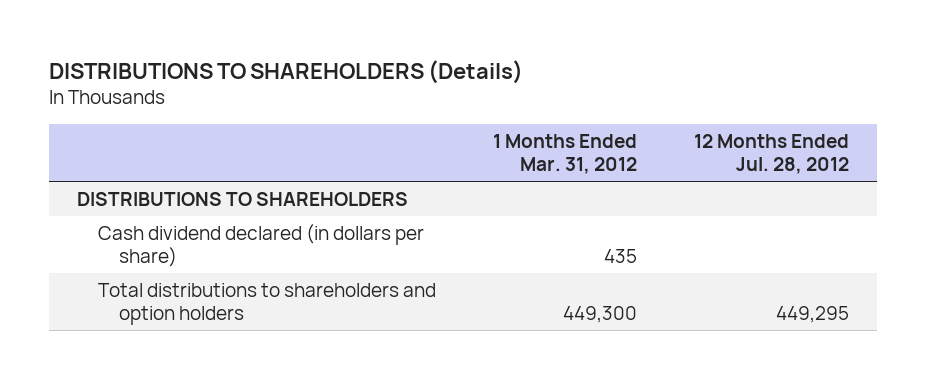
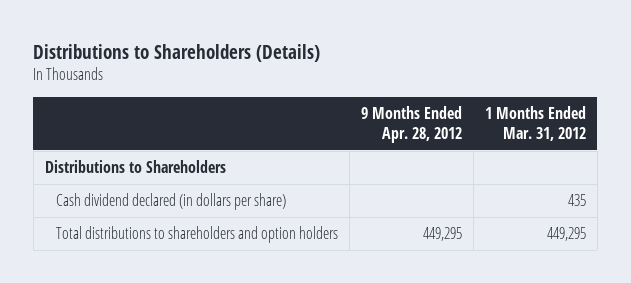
[49,59,524,84] DISTRIBUTIONS TO SHAREHOLDERS (Details) -> [33,43,321,62] Distributions to Shareholders (Details)
[693,133,849,174] 12 Months Ended Jul. 28, 2012 -> none
none -> [361,105,463,144] 9 Months Ended Apr. 28, 2012
[77,192,409,207] DISTRIBUTIONS TO SHAREHOLDERS -> [44,160,226,174] Distributions to Shareholders
[562,306,637,324] 449,300 -> [546,227,586,242] 449,295

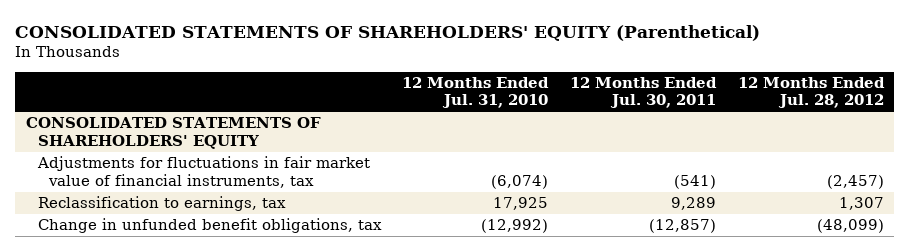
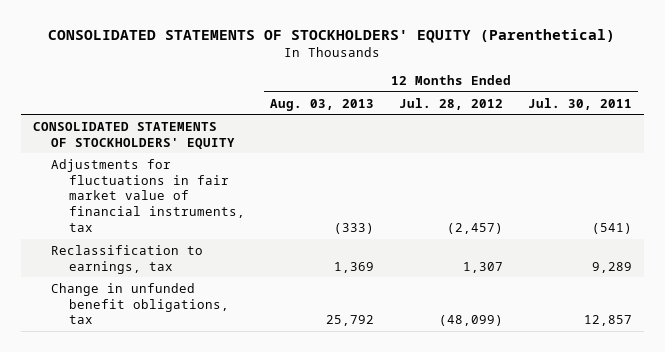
[15,24,761,41] CONSOLIDATED STATEMENTS OF SHAREHOLDERS' EQUITY (Parenthetical) -> [48,29,616,44] CONSOLIDATED STATEMENTS OF STOCKHOLDERS' EQUITY (Parenthetical)
[402,77,550,109] 12 Months Ended Jul. 31, 2010 -> none
none -> [269,98,374,111] Aug. 03, 2013
[25,117,321,149] CONSOLIDATED STATEMENTS OF SHAREHOLDERS' EQUITY -> [33,121,236,149] CONSOLIDATED STATEMENTS OF STOCKHOLDERS' EQUITY
[648,219,716,234] (12,857) -> [583,315,632,327] 12,857

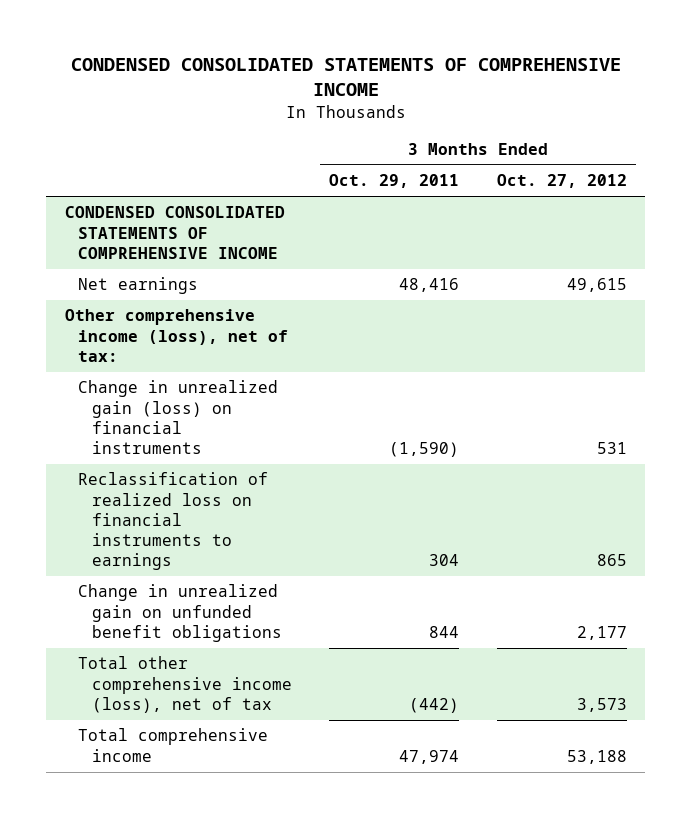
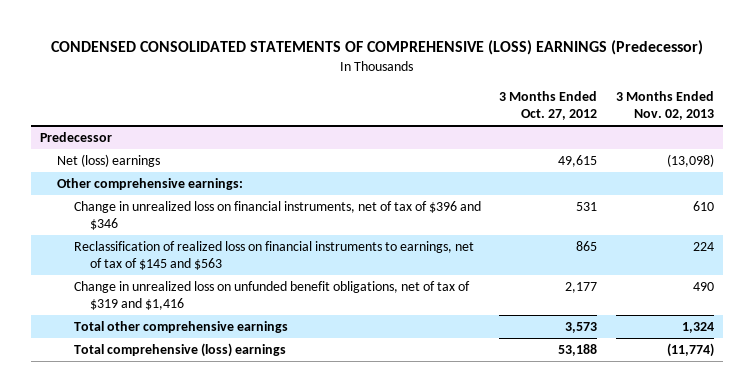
[70,57,621,96] CONDENSED CONSOLIDATED STATEMENTS OF COMPREHENSIVE INCOME -> [51,40,704,56] CONDENSED CONSOLIDATED STATEMENTS OF COMPREHENSIVE (LOSS) EARNINGS (Predecessor)
[329,174,460,189] Oct. 29, 2011 -> none
none -> [615,91,714,121] 3 Months Ended Nov. 02, 2013
[64,206,285,259] CONDENSED CONSOLIDATED STATEMENTS OF COMPREHENSIVE INCOME -> none
none -> [40,131,113,142] Predecessor
[78,277,199,295] Net earnings -> [56,153,160,167] Net (loss) earnings
[64,309,289,362] Other comprehensive income (loss), net of tax: -> [56,177,243,190] Other comprehensive earnings:
[78,380,279,455] Change in unrealized gain (loss) on financial instruments -> [73,200,481,231] Change in unrealized loss on financial instruments, net of tax of $396 and $346
[78,472,269,571] Reclassification of realized loss on financial instruments to earnings -> [73,240,474,271] Reclassification of realized loss on financial instruments to earnings, net of tax of $145 and $563
[78,584,282,642] Change in unrealized gain on unfunded benefit obligations -> [73,280,470,311] Change in unrealized loss on unfunded benefit obligations, net of tax of $319 and $1,416
[78,656,292,713] Total other comprehensive income (loss), net of tax -> [73,320,288,333] Total other comprehensive earnings
[78,728,269,762] Total comprehensive income -> [73,342,286,357] Total comprehensive (loss) earnings

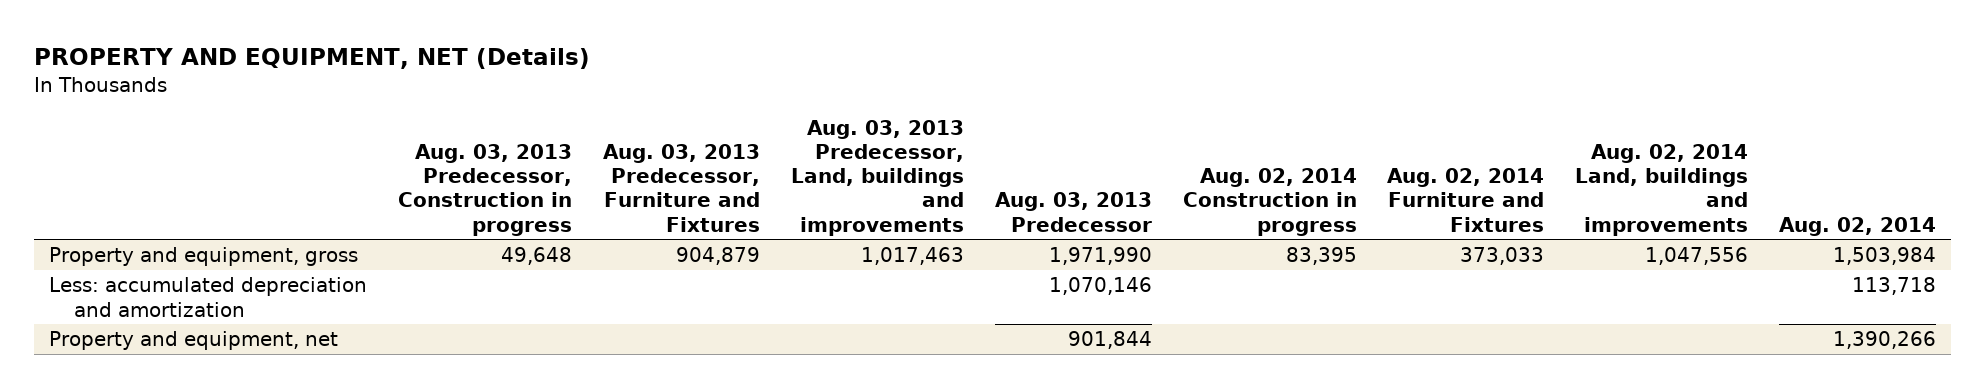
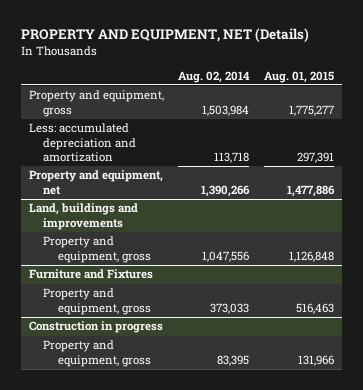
[398,143,573,236] Aug. 03, 2013 Predecessor, Construction in progress -> none
[603,143,761,232] Aug. 03, 2013 Predecessor, Furniture and Fixtures -> none
[790,119,964,236] Aug. 03, 2013 Predecessor, Land, buildings and improvements -> none
[994,192,1152,232] Aug. 03, 2013 Predecessor -> none
[1182,168,1357,236] Aug. 02, 2014 Construction in progress -> none
[1387,168,1545,232] Aug. 02, 2014 Furniture and Fixtures -> none
[1575,143,1749,236] Aug. 02, 2014 Land, buildings and improvements -> none
none -> [264,70,335,83] Aug. 01, 2015
none -> [28,203,138,230] Land, buildings and improvements
none -> [43,236,151,263] Property and equipment, gross
none -> [28,269,153,280] Furniture and Fixtures
none -> [43,288,151,315] Property and equipment, gross
none -> [28,321,163,334] Construction in progress
none -> [43,340,151,367] Property and equipment, gross

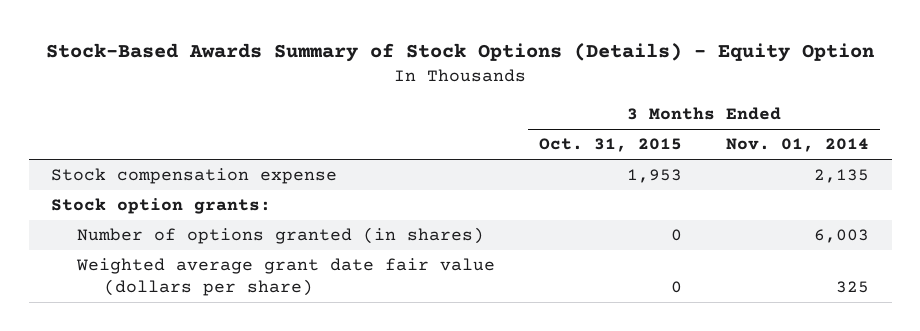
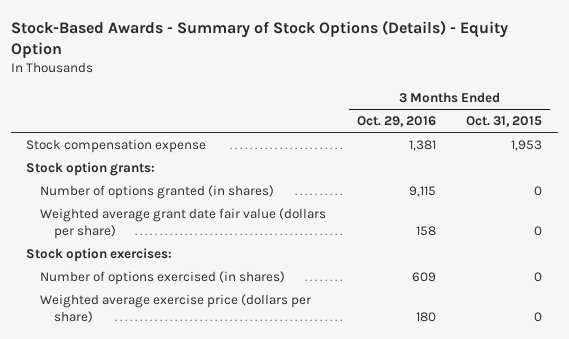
[46,42,875,62] Stock-Based Awards Summary of Stock Options (Details) - Equity Option -> [11,19,509,58] Stock-Based Awards - Summary of Stock Options (Details) - Equity Option
[726,138,870,153] Nov. 01, 2014 -> none
none -> [356,115,436,127] Oct. 29, 2016
none -> [26,247,173,262] Stock option exercises:
none -> [40,270,286,285] Number of options exercised (in shares)
none -> [40,293,312,324] Weighted average exercise price (dollars per share)

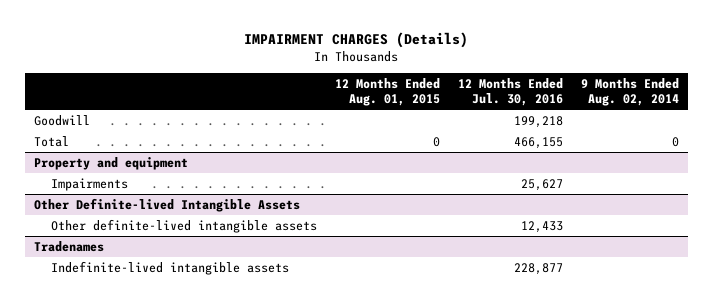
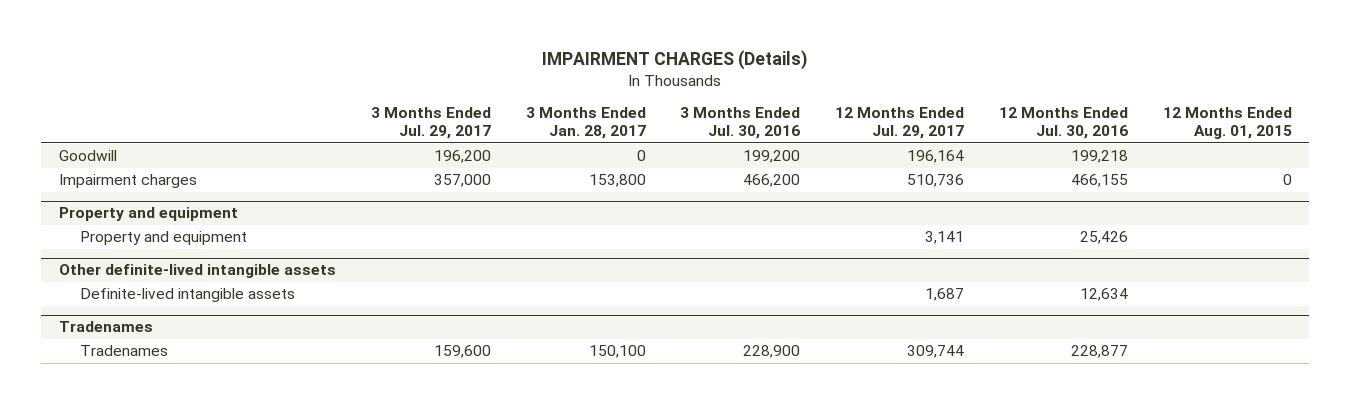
[580,77,679,107] 9 Months Ended Aug. 02, 2014 -> none
none -> [370,107,491,140] 3 Months Ended Jul. 29, 2017
none -> [525,107,646,140] 3 Months Ended Jan. 28, 2017
none -> [680,107,801,140] 3 Months Ended Jul. 30, 2016
none -> [835,107,965,140] 12 Months Ended Jul. 29, 2017
[33,135,69,147] Total -> [58,174,197,189] Impairment charges
[51,177,129,191] Impairments -> none
none -> [80,231,248,246] Property and equipment
[33,197,300,212] Other Definite-lived Intangible Assets -> [58,264,336,279] Other definite-lived intangible assets
[51,218,318,233] Other definite-lived intangible assets -> [80,288,296,303] Definite-lived intangible assets
[520,220,563,233] 12,433 -> [1080,288,1129,302] 12,634
[51,260,290,275] Indefinite-lived intangible assets -> [80,345,169,357] Tradenames

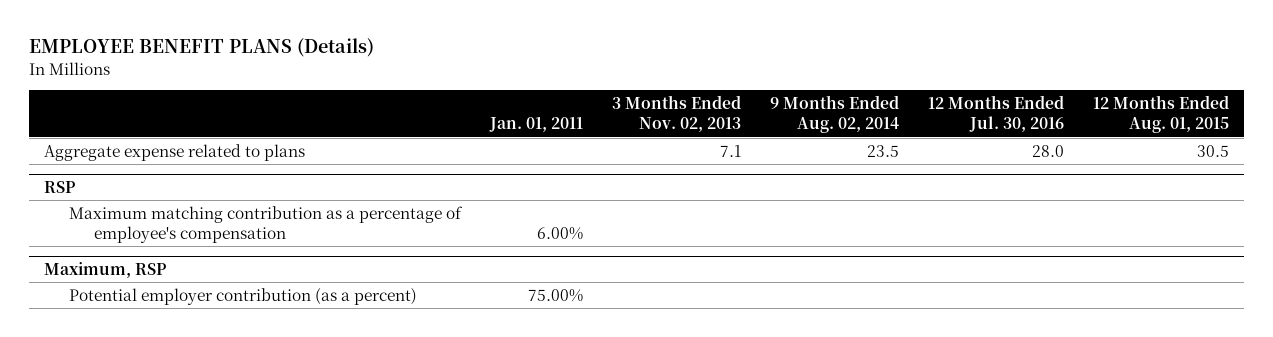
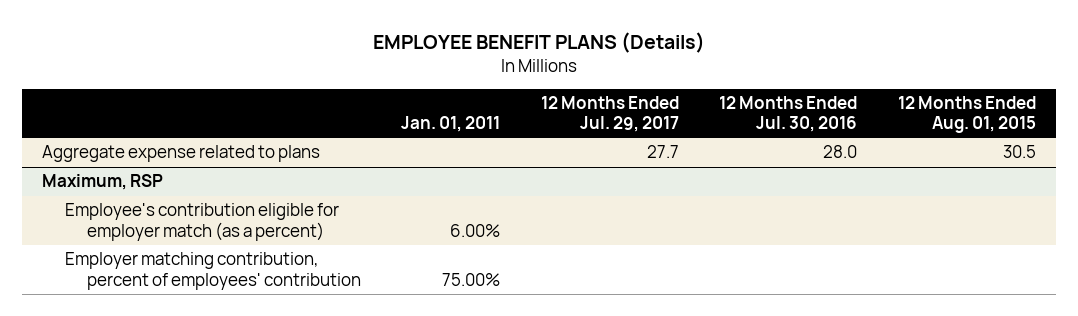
[611,95,741,133] 3 Months Ended Nov. 02, 2013 -> none
[769,95,899,134] 9 Months Ended Aug. 02, 2014 -> none
none -> [540,96,679,133] 12 Months Ended Jul. 29, 2017
[43,180,75,193] RSP -> none
[68,205,463,243] Maximum matching contribution as a percentage of employee's compensation -> none
[68,287,417,305] Potential employer contribution (as a percent) -> [64,203,339,241] Employee's contribution eligible for employer match (as a percent)
[527,288,583,302] 75.00% -> [450,223,501,237] 6.00%
none -> [64,252,362,290] Employer matching contribution, percent of employees' contribution

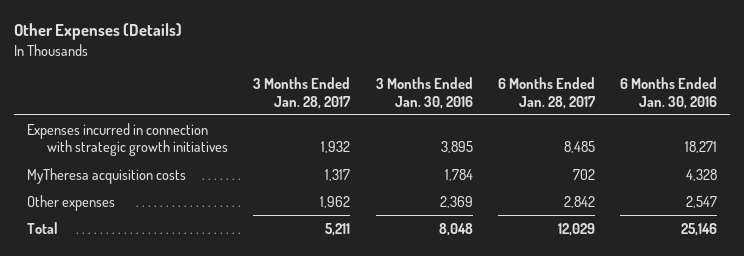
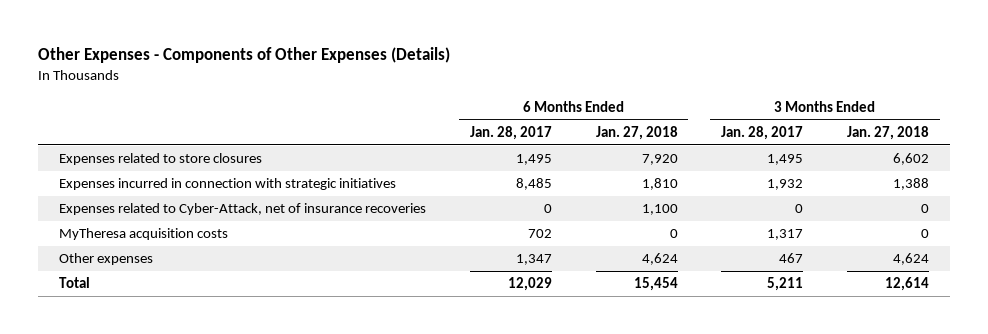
[13,23,182,41] Other Expenses (Details) -> [37,47,450,64] Other Expenses - Components of Other Expenses (Details)
[375,77,473,109] 3 Months Ended Jan. 30, 2016 -> none
[619,77,717,109] 6 Months Ended Jan. 30, 2016 -> none
none -> [595,125,678,140] Jan. 27, 2018
none -> [846,125,929,140] Jan. 27, 2018
none -> [59,153,263,166] Expenses related to store closures
[26,122,229,157] Expenses incurred in connection with strategic growth initiatives -> [59,178,397,191] Expenses incurred in connection with strategic initiatives
none -> [59,203,427,216] Expenses related to Cyber-Attack, net of insurance recoveries
[320,195,351,208] 1,962 -> [779,253,804,264] 467
[563,195,595,208] 2,842 -> [516,254,553,266] 1,347

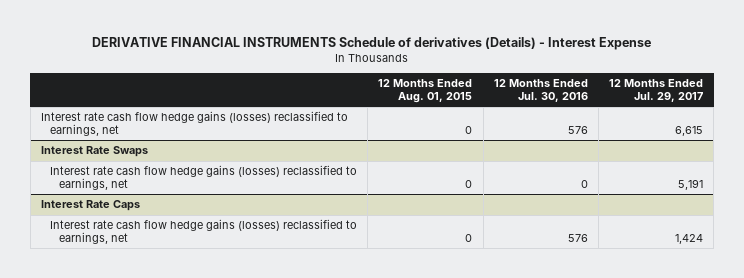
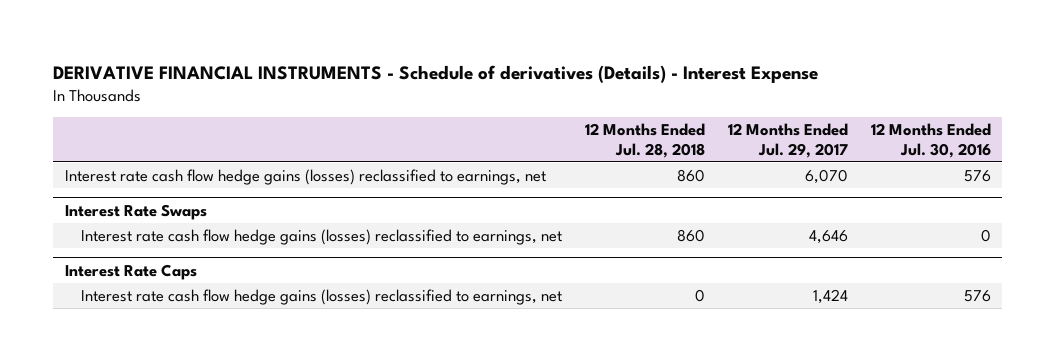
[91,37,651,51] DERIVATIVE FINANCIAL INSTRUMENTS Schedule of derivatives (Details) - Interest Expense -> [53,64,819,83] DERIVATIVE FINANCIAL INSTRUMENTS - Schedule of derivatives (Details) - Interest Expense
[378,79,473,104] 12 Months Ended Aug. 01, 2015 -> none
none -> [584,123,705,158] 12 Months Ended Jul. 28, 2018
[675,126,704,137] 6,615 -> [804,169,848,185] 6,070
[678,179,704,191] 5,191 -> [808,230,848,245] 4,646

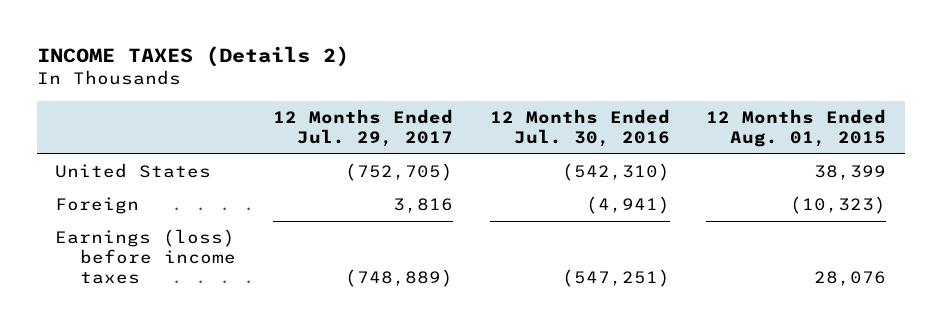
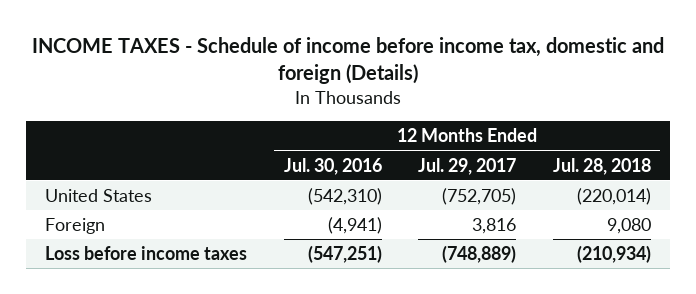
[36,46,349,68] INCOME TAXES (Details 2) -> [32,37,665,85] INCOME TAXES - Schedule of income before income tax, domestic and foreign (Details)
[706,109,887,148] 12 Months Ended Aug. 01, 2015 -> none
none -> [553,157,652,175] Jul. 28, 2018
[54,229,237,284] Earnings (loss) before income taxes -> [44,245,247,260] Loss before income taxes

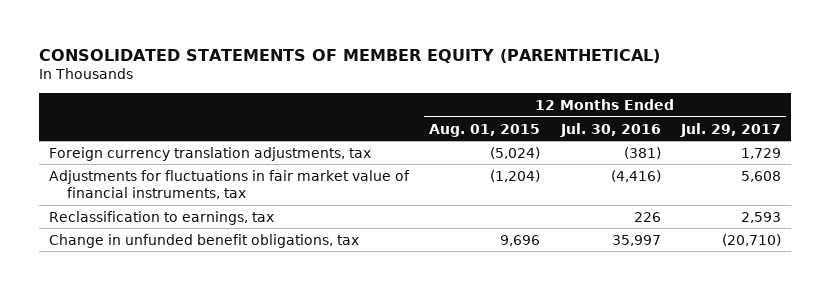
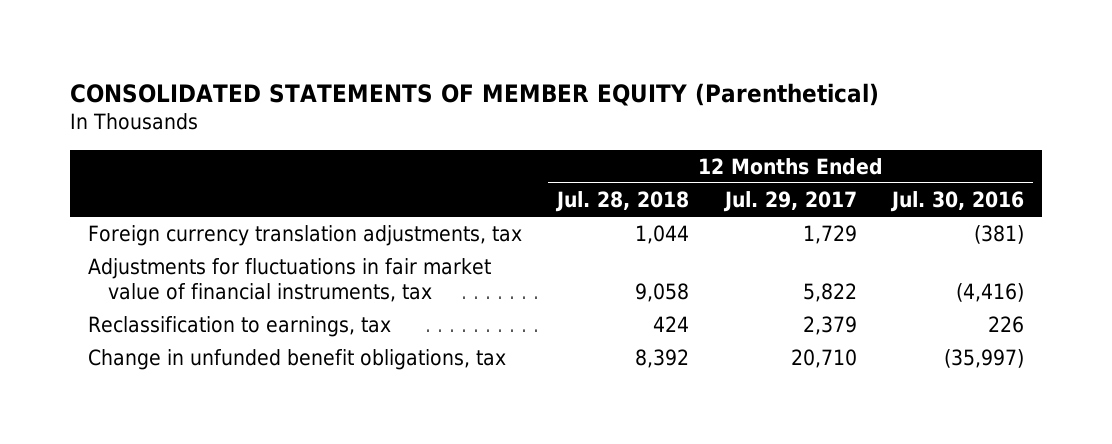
[38,48,660,63] CONSOLIDATED STATEMENTS OF MEMBER EQUITY (PARENTHETICAL) -> [69,82,879,106] CONSOLIDATED STATEMENTS OF MEMBER EQUITY (Parenthetical)
[429,123,541,137] Aug. 01, 2015 -> none
none -> [555,190,690,212] Jul. 28, 2018
[741,170,782,182] 5,608 -> [802,283,857,303] 5,822
[741,211,782,223] 2,593 -> [802,316,857,336] 2,379
[611,234,661,246] 35,997 -> [944,349,1025,369] (35,997)
[722,233,782,246] (20,710) -> [790,349,857,369] 20,710

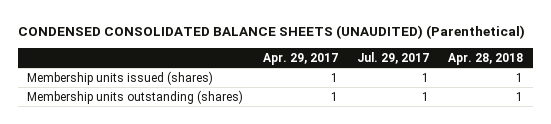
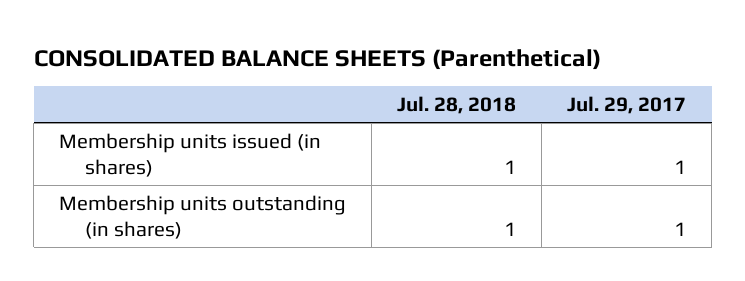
[17,24,525,39] CONDENSED CONSOLIDATED BALANCE SHEETS (UNAUDITED) (Parenthetical) -> [33,48,601,70] CONSOLIDATED BALANCE SHEETS (Parenthetical)
[262,52,338,65] Apr. 29, 2017 -> none
[448,52,524,65] Apr. 28, 2018 -> none
none -> [397,96,517,115] Jul. 28, 2018
[27,70,214,85] Membership units issued (shares) -> [59,132,322,177] Membership units issued (in shares)
[27,89,244,104] Membership units outstanding (shares) -> [59,194,347,239] Membership units outstanding (in shares)

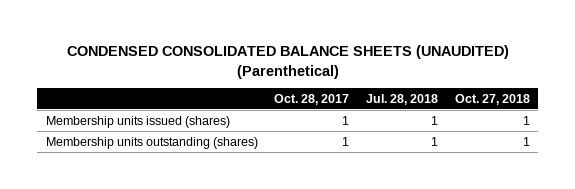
[33,48,601,70] CONSOLIDATED BALANCE SHEETS (Parenthetical) -> [66,45,509,79] CONDENSED CONSOLIDATED BALANCE SHEETS (UNAUDITED) (Parenthetical)
[567,96,687,115] Jul. 29, 2017 -> none
none -> [274,93,350,105] Oct. 28, 2017
none -> [454,93,530,105] Oct. 27, 2018
[59,132,322,177] Membership units issued (in shares) -> [45,115,230,128] Membership units issued (shares)
[59,194,347,239] Membership units outstanding (in shares) -> [45,136,258,149] Membership units outstanding (shares)

